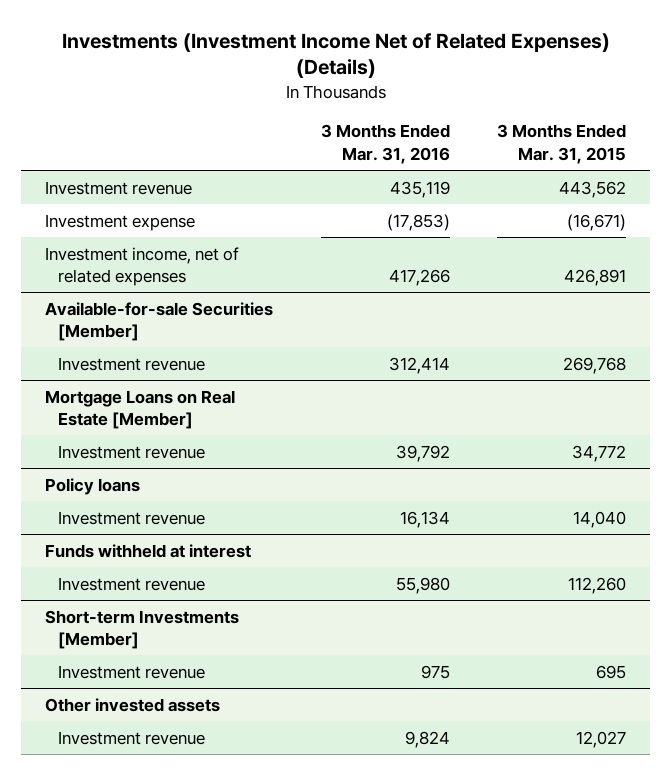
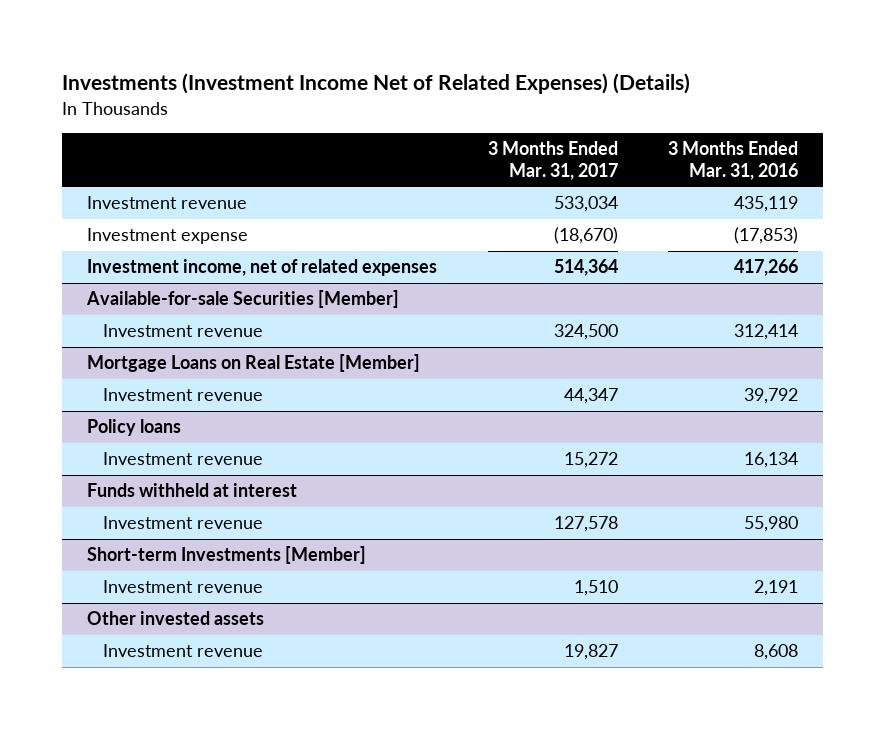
[497,124,627,164] 3 Months Ended Mar. 31, 2015 -> none
none -> [487,141,618,180] 3 Months Ended Mar. 31, 2017
[420,664,450,679] 975 -> [753,580,798,597] 2,191
[404,730,450,748] 9,824 -> [753,644,798,661] 8,608

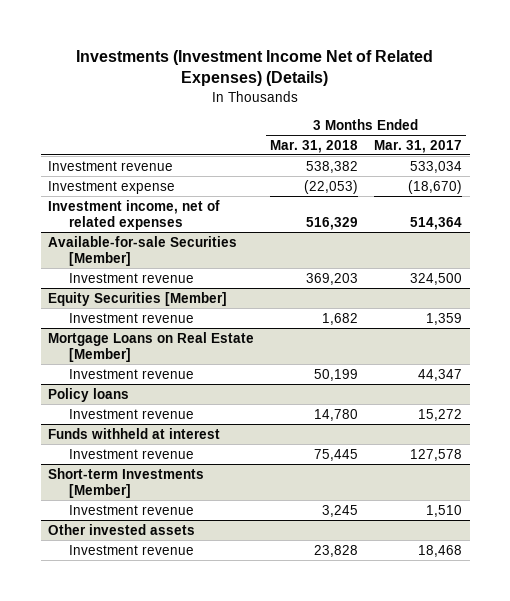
[667,141,798,180] 3 Months Ended Mar. 31, 2016 -> none
none -> [270,139,359,153] Mar. 31, 2018
none -> [48,291,228,306] Equity Securities [Member]
none -> [68,312,194,323] Investment revenue
[563,644,618,661] 19,827 -> [417,544,462,557] 18,468

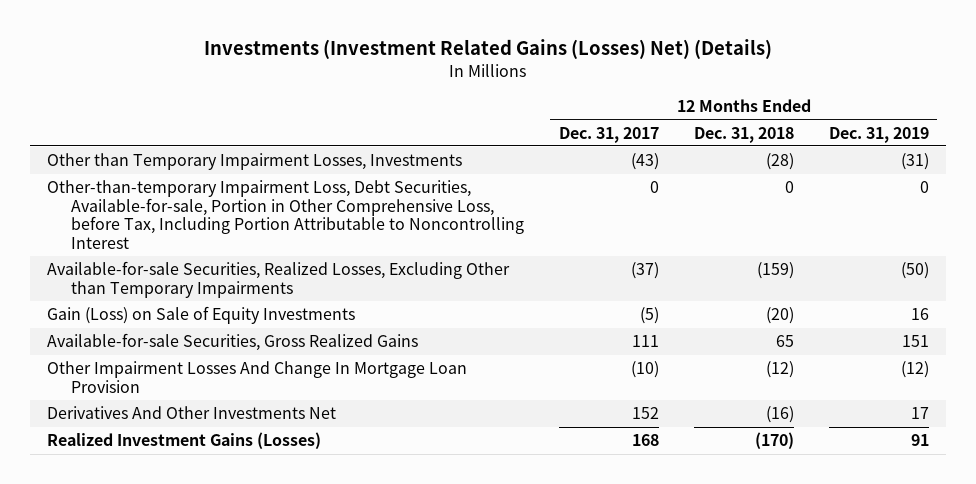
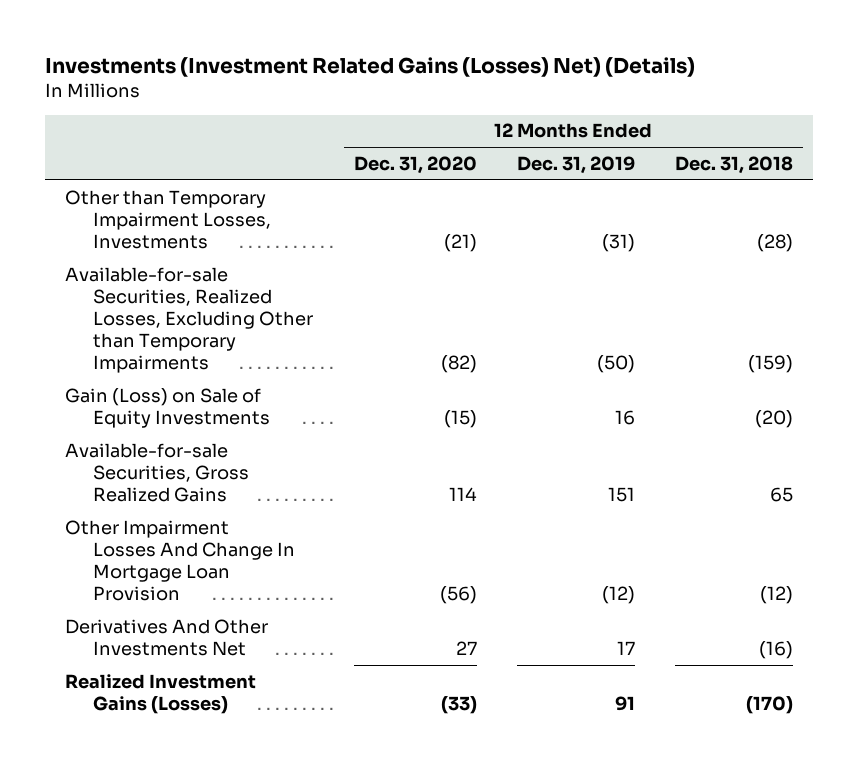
[559,126,660,143] Dec. 31, 2017 -> none
none -> [353,156,477,175] Dec. 31, 2020
[47,180,525,249] Other-than-temporary Impairment Loss, Debt Securities, Available-for-sale, Portion in Other Comprehensive Loss, before Tax, Including Portion Attributable to Noncontrolling Interest -> none

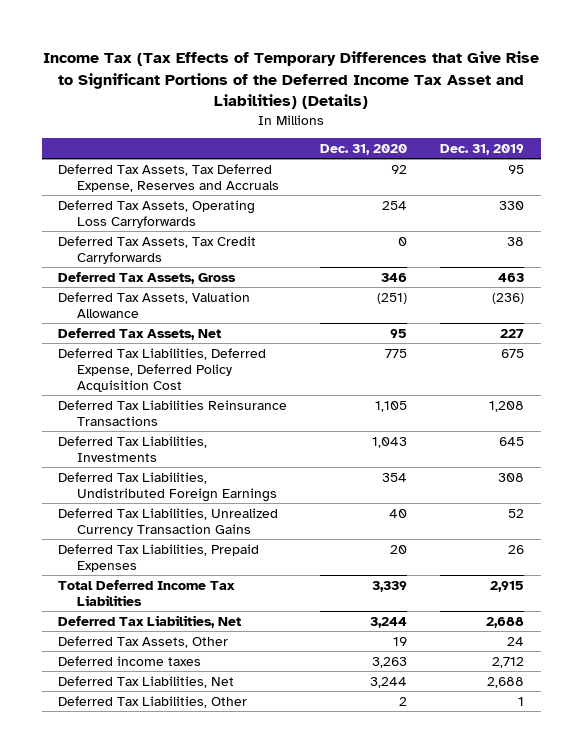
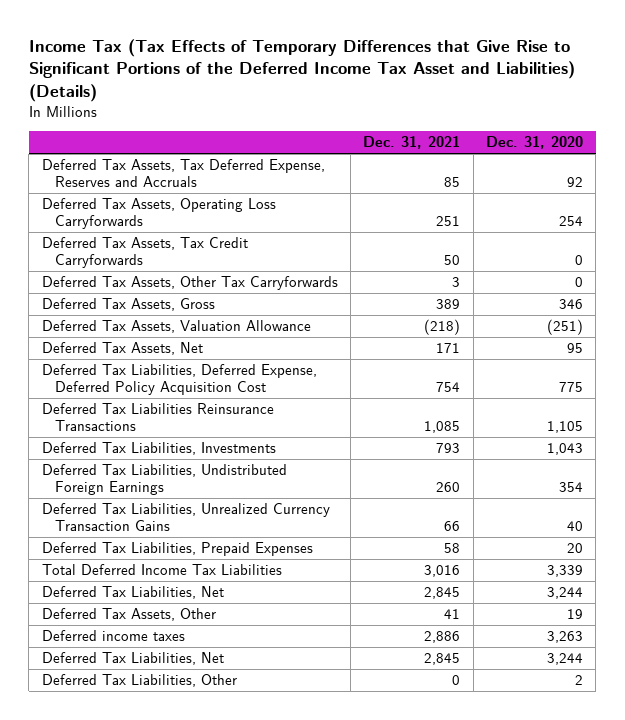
[440,143,525,155] Dec. 31, 2019 -> none
none -> [363,136,461,150] Dec. 31, 2021
none -> [41,276,338,291] Deferred Tax Assets, Other Tax Carryforwards

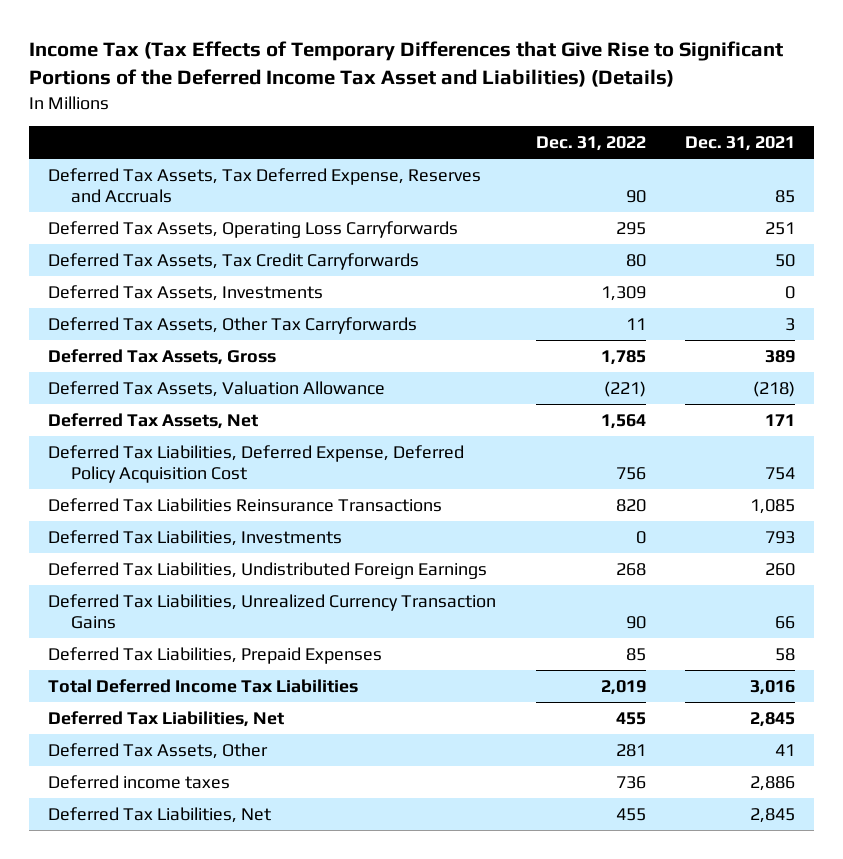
[485,136,583,150] Dec. 31, 2020 -> none
none -> [535,136,646,152] Dec. 31, 2022
none -> [48,284,324,301] Deferred Tax Assets, Investments
[41,674,237,688] Deferred Tax Liabilities, Other -> none

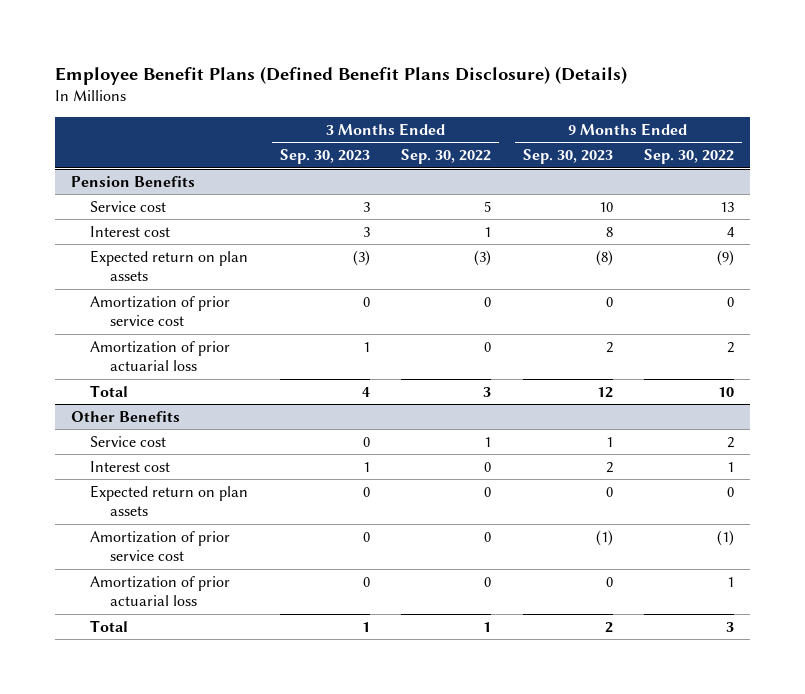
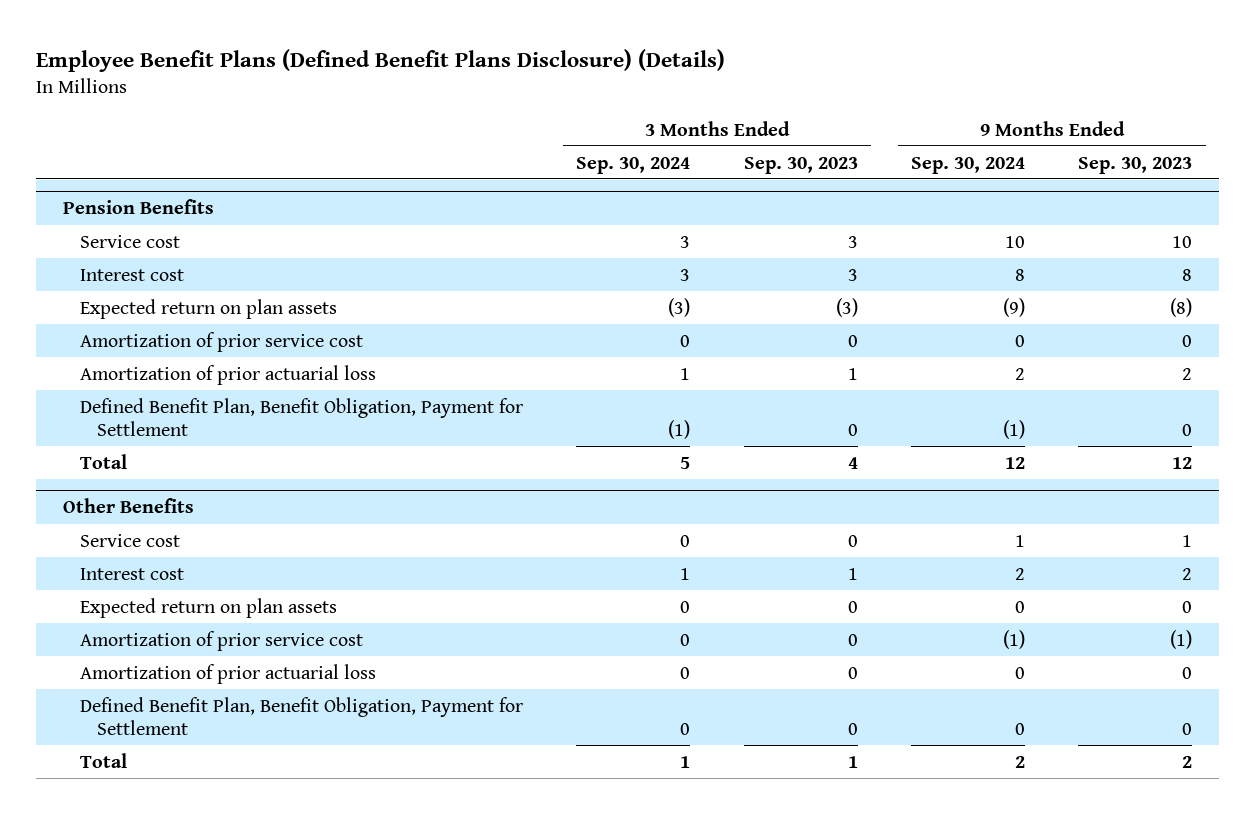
[401,149,492,165] Sep. 30, 2022 -> none
[644,149,735,165] Sep. 30, 2022 -> none
none -> [576,156,691,174] Sep. 30, 2024
none -> [911,156,1026,174] Sep. 30, 2024
none -> [79,397,523,437] Defined Benefit Plan, Benefit Obligation, Payment for Settlement
none -> [79,696,523,736] Defined Benefit Plan, Benefit Obligation, Payment for Settlement

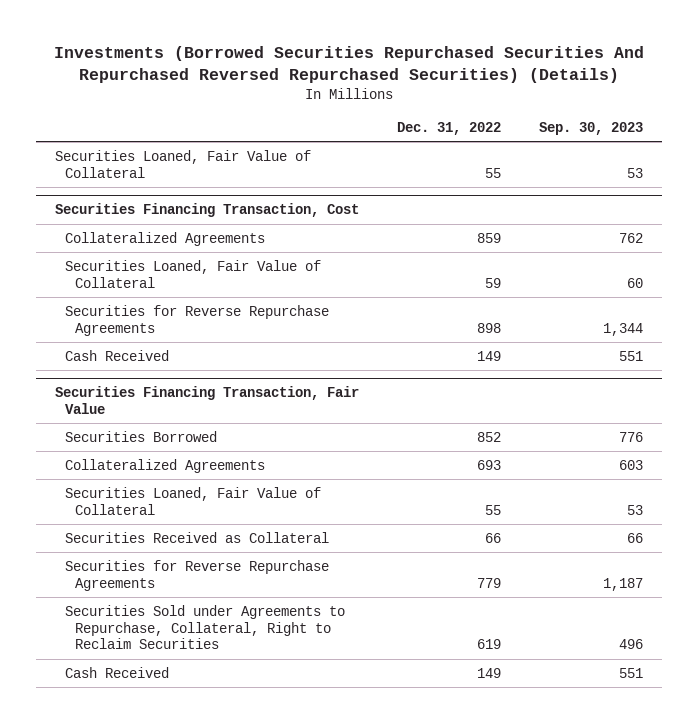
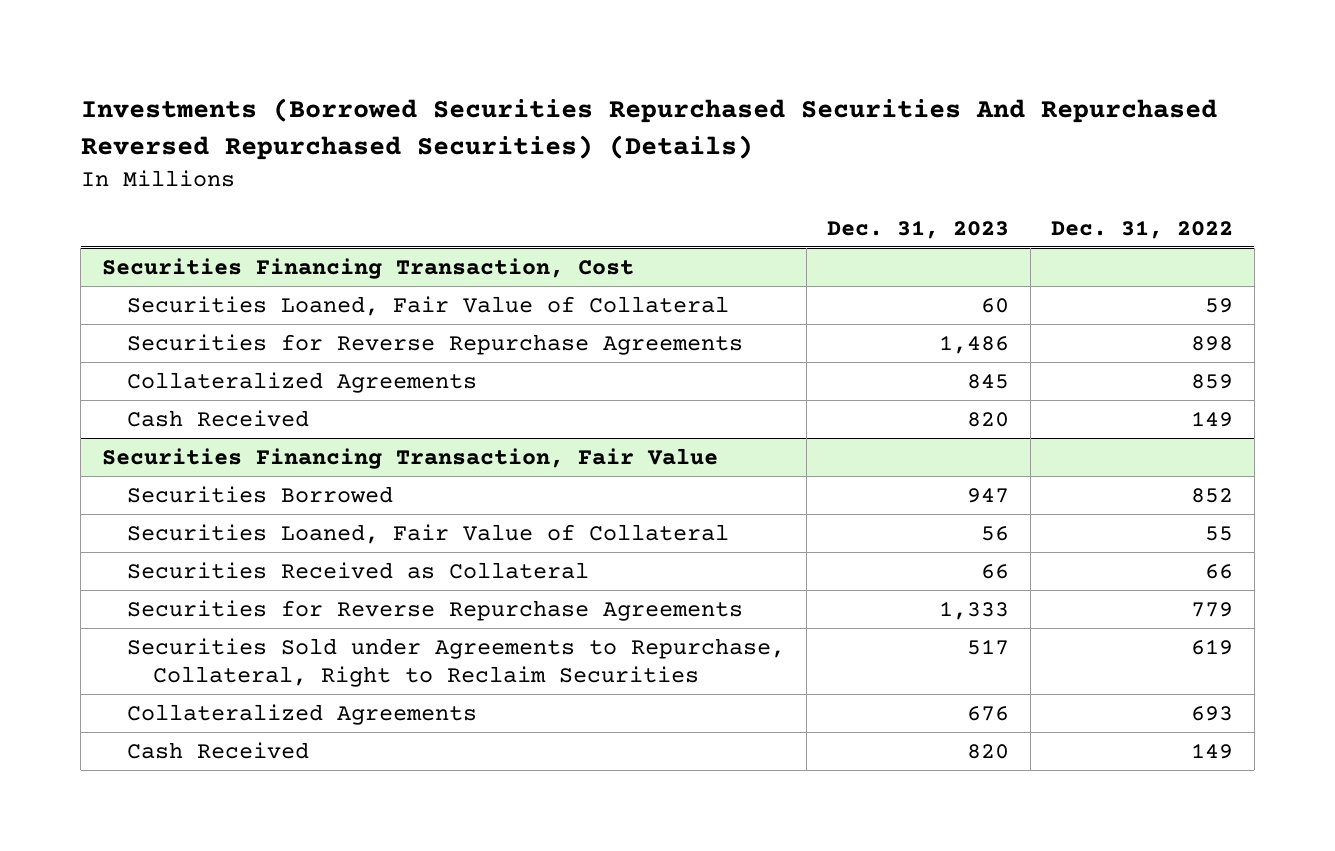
[538,121,643,135] Sep. 30, 2023 -> none
none -> [827,219,1010,239] Dec. 31, 2023
[54,149,311,178] Securities Loaned, Fair Value of Collateral -> none
[64,231,265,246] Collateralized Agreements -> [127,371,478,393] Collateralized Agreements
[64,458,265,473] Collateralized Agreements -> [127,703,478,725] Collateralized Agreements

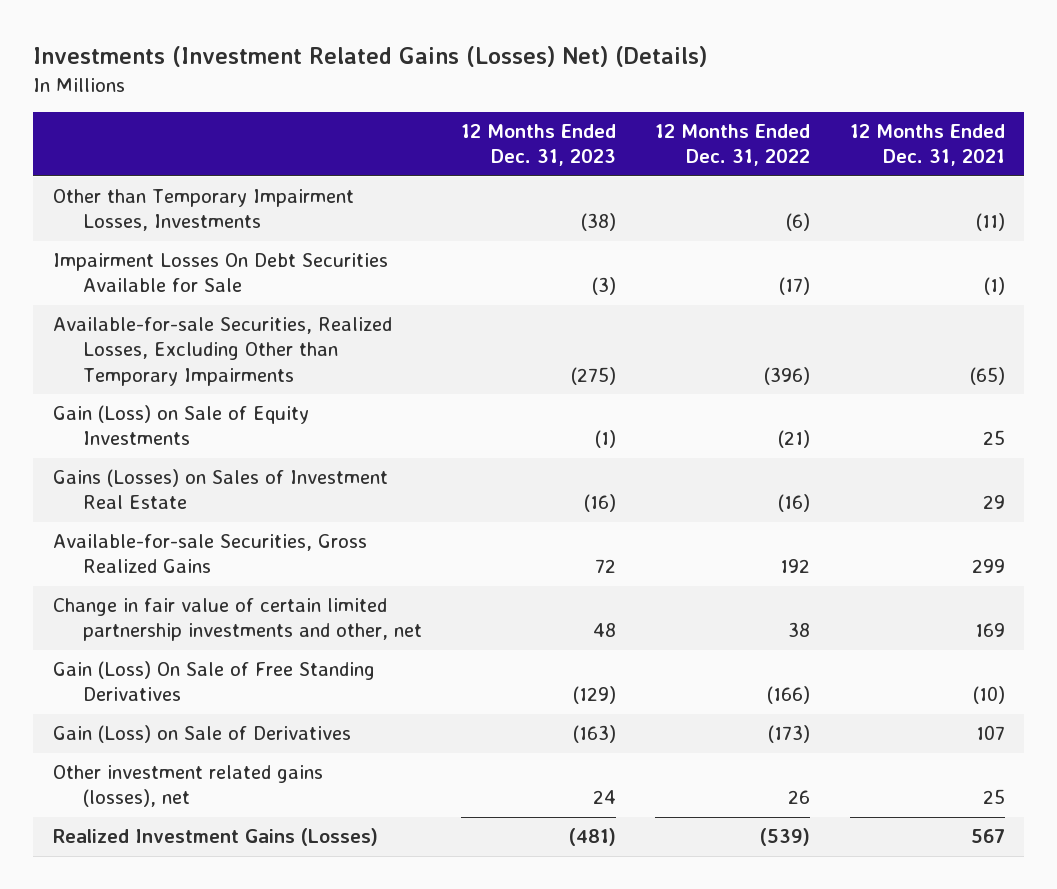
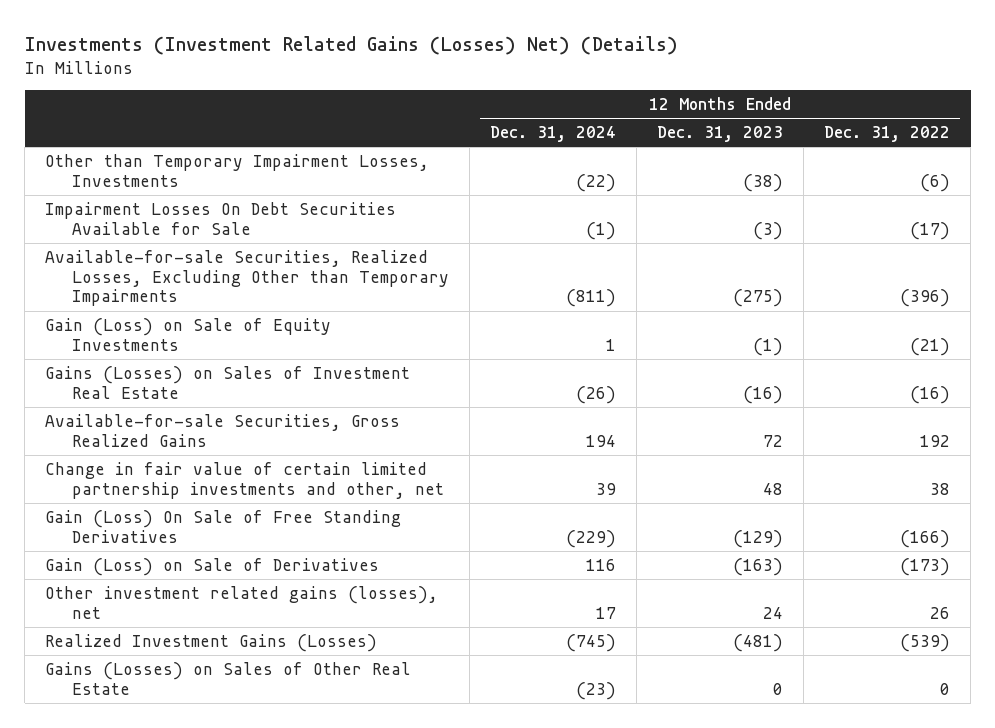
[849,124,1005,167] 12 Months Ended Dec. 31, 2021 -> none
none -> [490,126,617,143] Dec. 31, 2024
none -> [45,661,412,695] Gains (Losses) on Sales of Other Real Estate

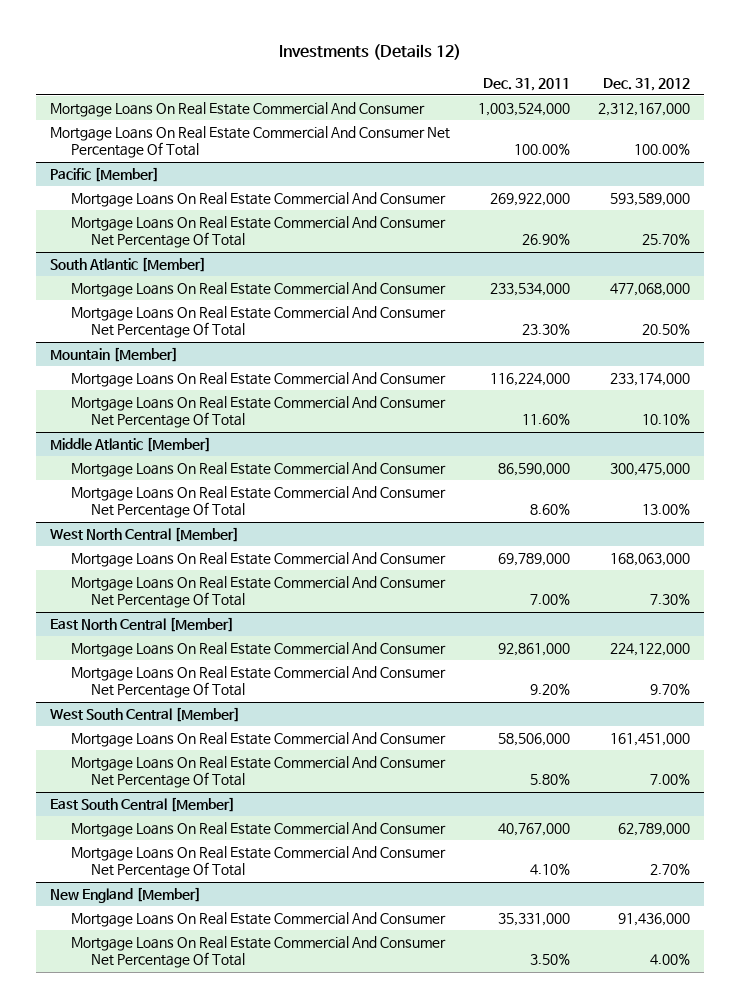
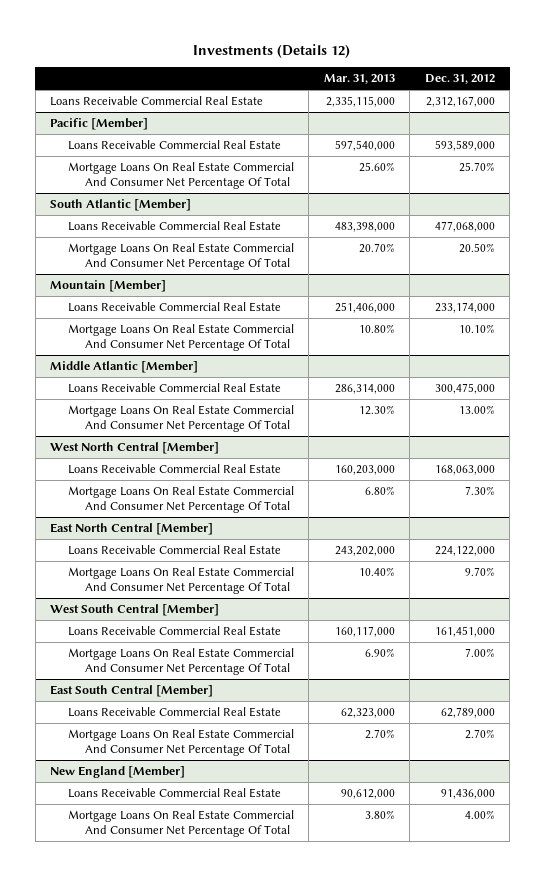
[483,77,571,91] Dec. 31, 2011 -> none
none -> [323,74,395,85] Mar. 31, 2013
[50,125,451,159] Mortgage Loans On Real Estate Commercial And Consumer Net Percentage Of Total -> none
[50,101,426,117] Mortgage Loans On Real Estate Commercial And Consumer -> [50,96,264,107] Loans Receivable Commercial Real Estate
[70,191,446,207] Mortgage Loans On Real Estate Commercial And Consumer -> [67,140,281,151] Loans Receivable Commercial Real Estate
[70,281,446,297] Mortgage Loans On Real Estate Commercial And Consumer -> [67,221,281,232] Loans Receivable Commercial Real Estate
[70,371,446,387] Mortgage Loans On Real Estate Commercial And Consumer -> [67,302,281,313] Loans Receivable Commercial Real Estate
[70,461,446,477] Mortgage Loans On Real Estate Commercial And Consumer -> [67,383,281,394] Loans Receivable Commercial Real Estate
[70,551,446,567] Mortgage Loans On Real Estate Commercial And Consumer -> [67,464,281,475] Loans Receivable Commercial Real Estate
[70,641,446,657] Mortgage Loans On Real Estate Commercial And Consumer -> [67,545,281,556] Loans Receivable Commercial Real Estate
[70,731,446,747] Mortgage Loans On Real Estate Commercial And Consumer -> [67,626,281,637] Loans Receivable Commercial Real Estate
[70,821,446,837] Mortgage Loans On Real Estate Commercial And Consumer -> [67,707,281,718] Loans Receivable Commercial Real Estate
[70,911,446,927] Mortgage Loans On Real Estate Commercial And Consumer -> [67,788,281,799] Loans Receivable Commercial Real Estate

